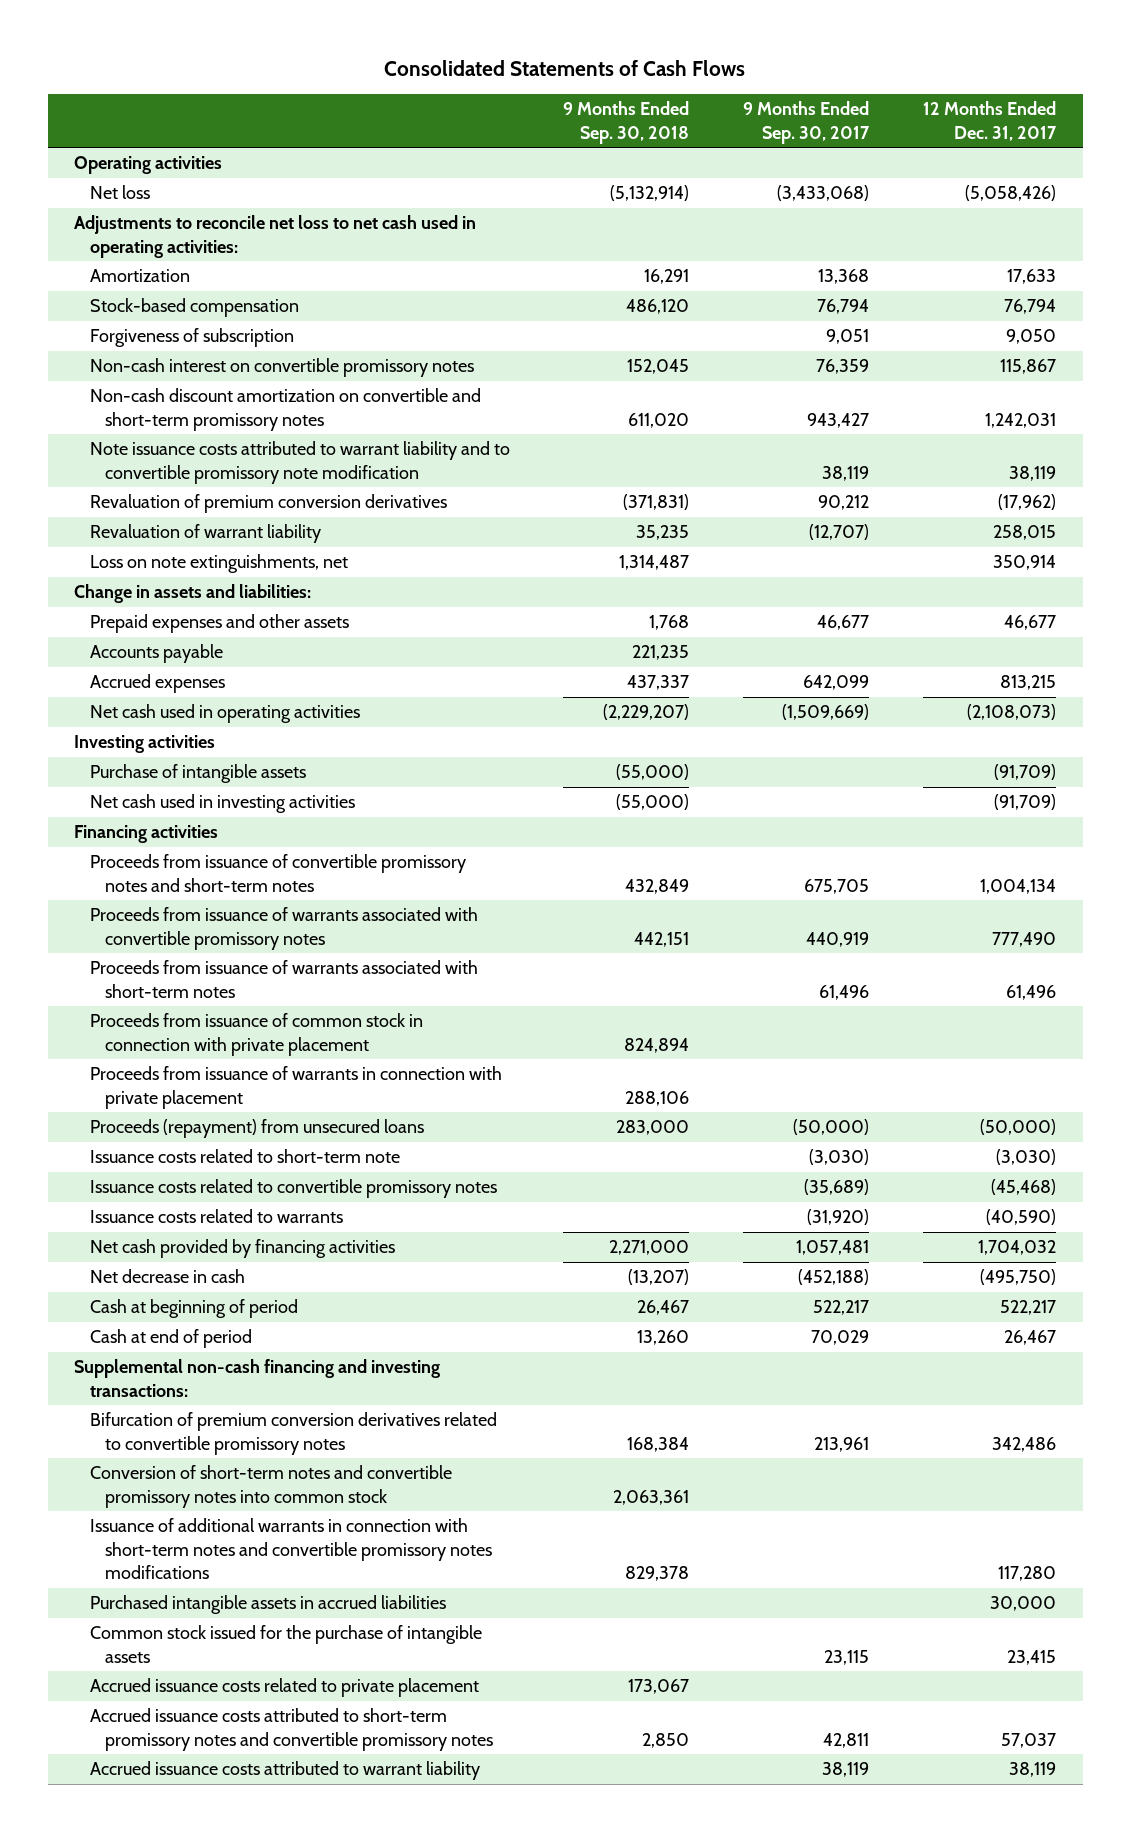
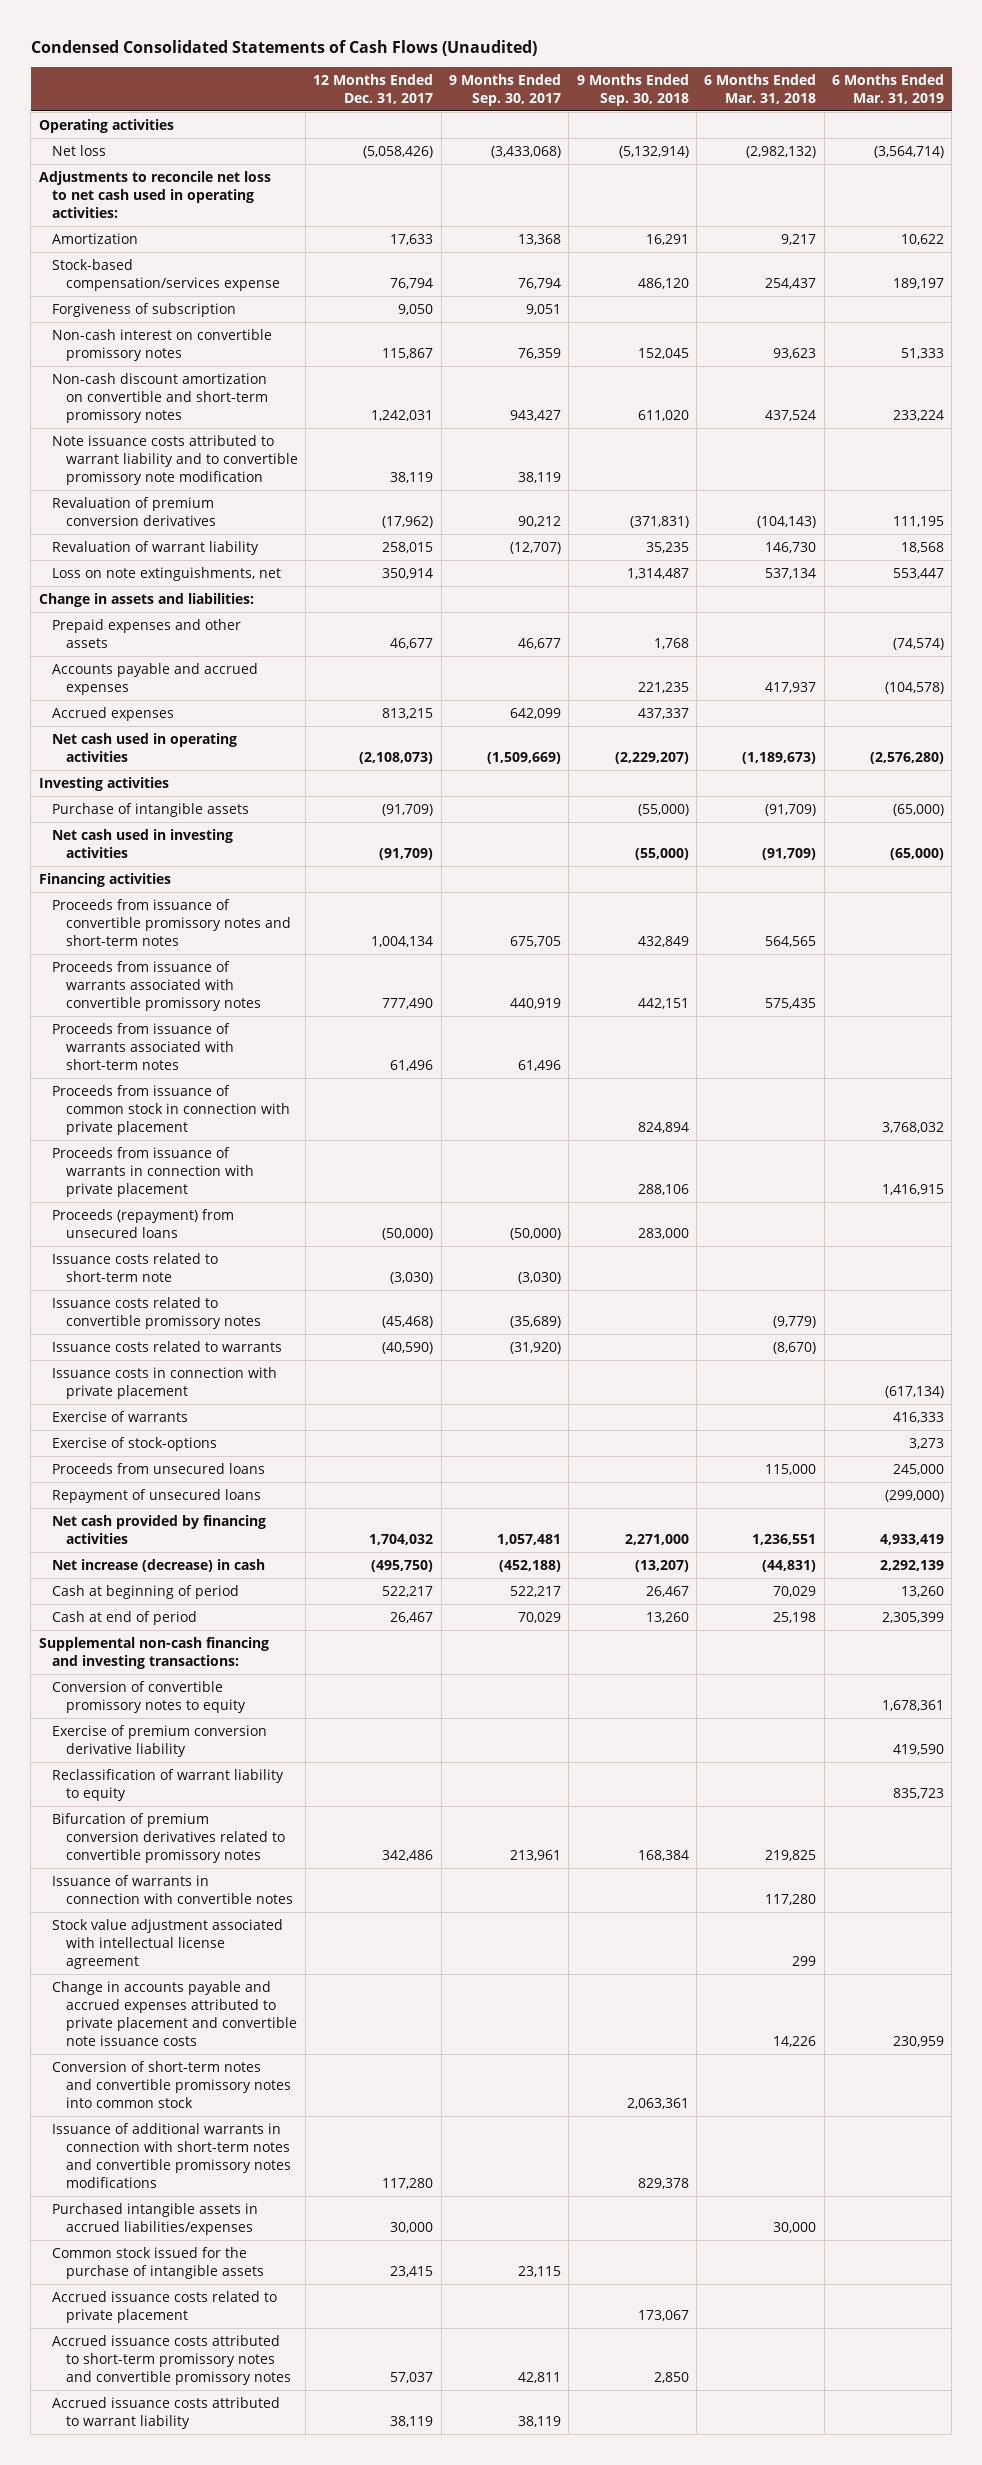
[384,59,746,76] Consolidated Statements of Cash Flows -> [30,39,537,56] Condensed Consolidated Statements of Cash Flows (Unaudited)
none -> [704,73,817,104] 6 Months Ended Mar. 31, 2018
none -> [831,73,944,104] 6 Months Ended Mar. 31, 2019
[89,298,299,318] Stock-based compensation -> [52,259,280,292] Stock-based compensation/services expense
[89,644,223,664] Accounts payable -> [52,663,259,696] Accounts payable and accrued expenses
none -> [52,1367,278,1400] Issuance costs in connection with private placement
none -> [52,1411,189,1423] Exercise of warrants
none -> [52,1437,218,1452] Exercise of stock-options
none -> [52,1463,266,1475] Proceeds from unsecured loans
none -> [52,1489,262,1504] Repayment of unsecured loans
[89,1269,245,1284] Net decrease in cash -> [52,1559,266,1573] Net increase (decrease) in cash
none -> [52,1681,246,1714] Conversion of convertible promissory notes to equity
none -> [52,1725,268,1758] Exercise of premium conversion derivative liability
none -> [52,1769,285,1802] Reclassification of warrant liability to equity
none -> [52,1875,293,1905] Issuance of warrants in connection with convertible notes
none -> [52,1919,284,1969] Stock value adjustment associated with intellectual license agreement
none -> [52,1981,297,2046] Change in accounts payable and accrued expenses attributed to private placement and convertible note issuance costs
[89,1595,446,1615] Purchased intangible assets in accrued liabilities -> [52,2203,259,2236] Purchased intangible assets in accrued liabilities/expenses

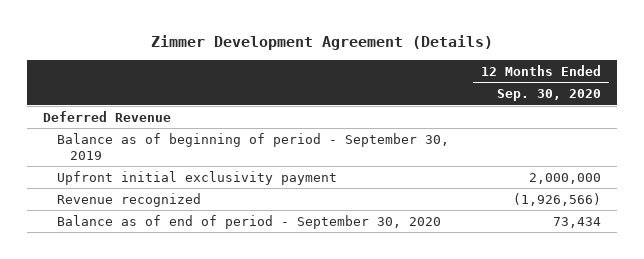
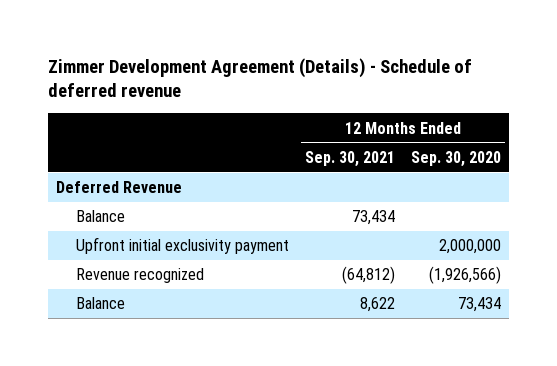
[150,35,493,51] Zimmer Development Agreement (Details) -> [47,57,472,98] Zimmer Development Agreement (Details) - Schedule of deferred revenue
none -> [304,150,395,167] Sep. 30, 2021
[56,132,449,160] Balance as of beginning of period - September 30, 2019 -> [75,210,125,223] Balance
[56,214,441,229] Balance as of end of period - September 30, 2020 -> [75,297,125,310] Balance

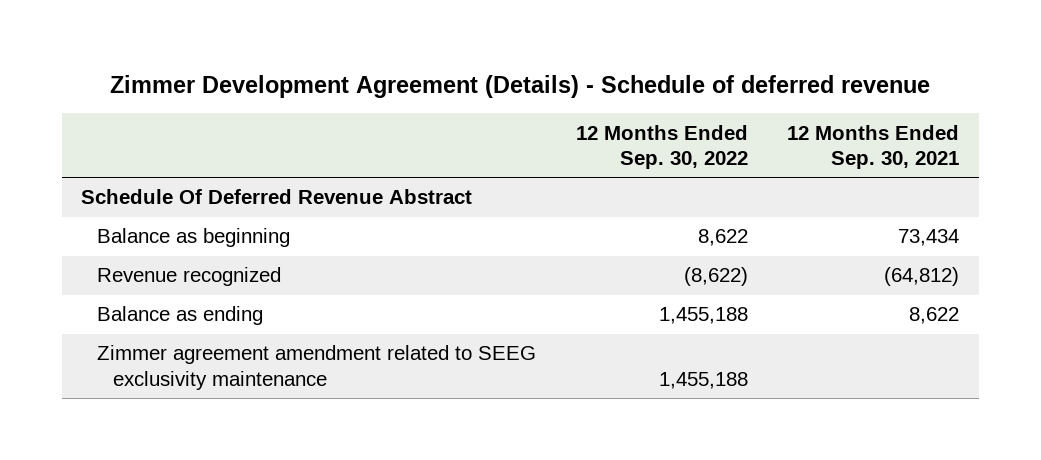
[410,150,501,167] Sep. 30, 2020 -> none
none -> [575,124,748,170] 12 Months Ended Sep. 30, 2022
[55,181,182,194] Deferred Revenue -> none
[75,237,289,255] Upfront initial exclusivity payment -> none
none -> [81,189,473,205] Schedule Of Deferred Revenue Abstract
[75,210,125,223] Balance -> [97,228,291,248] Balance as beginning
[75,297,125,310] Balance -> [97,306,264,326] Balance as ending
none -> [97,345,537,390] Zimmer agreement amendment related to SEEG exclusivity maintenance

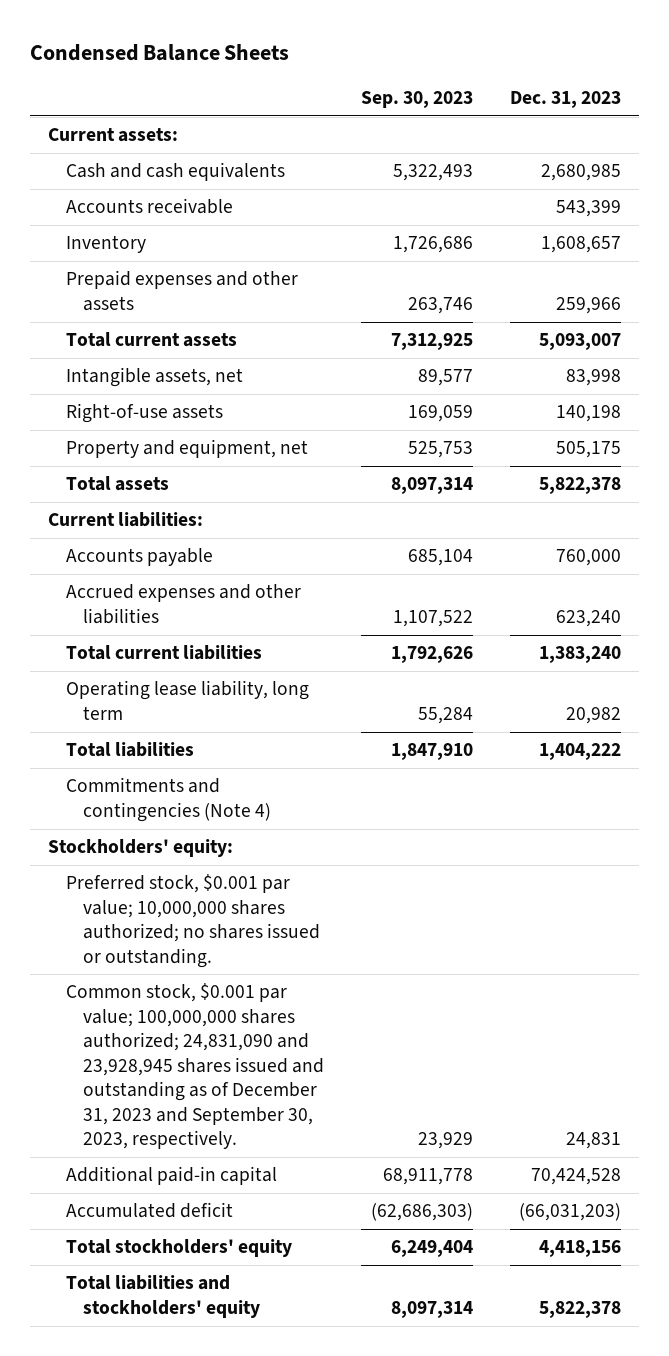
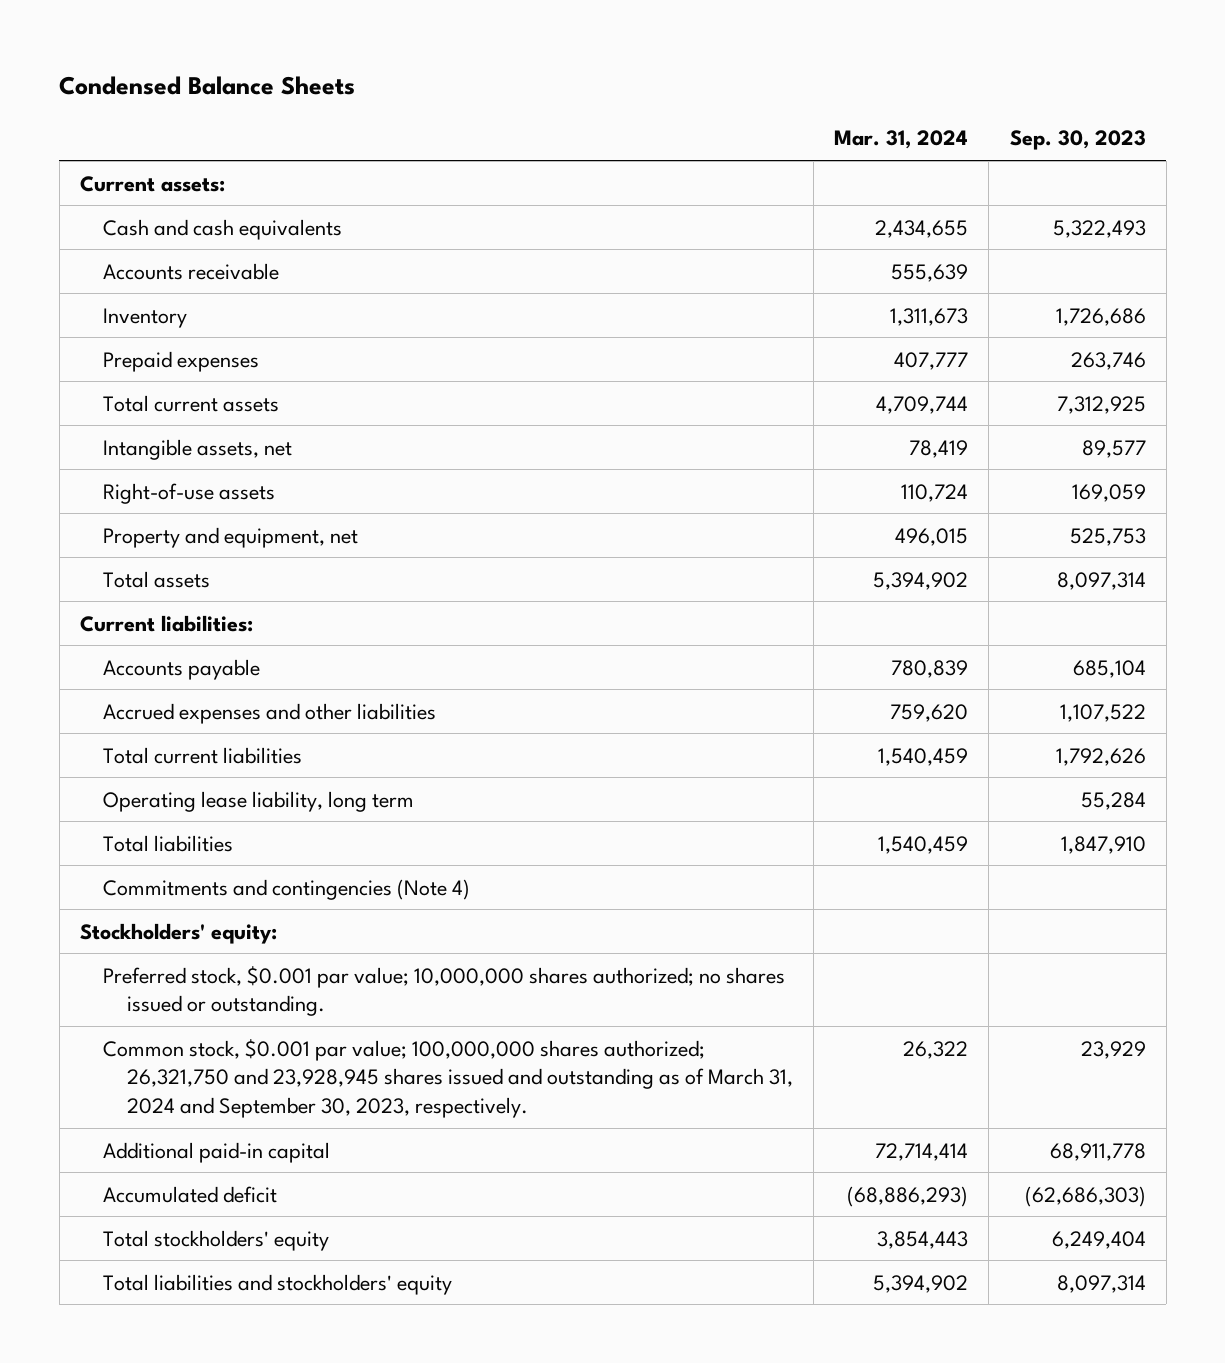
[509,90,621,108] Dec. 31, 2023 -> none
none -> [834,130,969,150] Mar. 31, 2024
[65,270,298,311] Prepaid expenses and other assets -> [103,350,260,372] Prepaid expenses
[65,983,325,1149] Common stock, $0.001 par value; 100,000,000 shares authorized; 24,831,090 and 23,928,945 shares issued and outstanding as of December 31, 2023 and September 30, 2023, respectively. -> [103,1038,793,1118] Common stock, $0.001 par value; 100,000,000 shares authorized; 26,321,750 and 23,928,945 shares issued and outstanding as of March 31, 2024 and September 30, 2023, respectively.

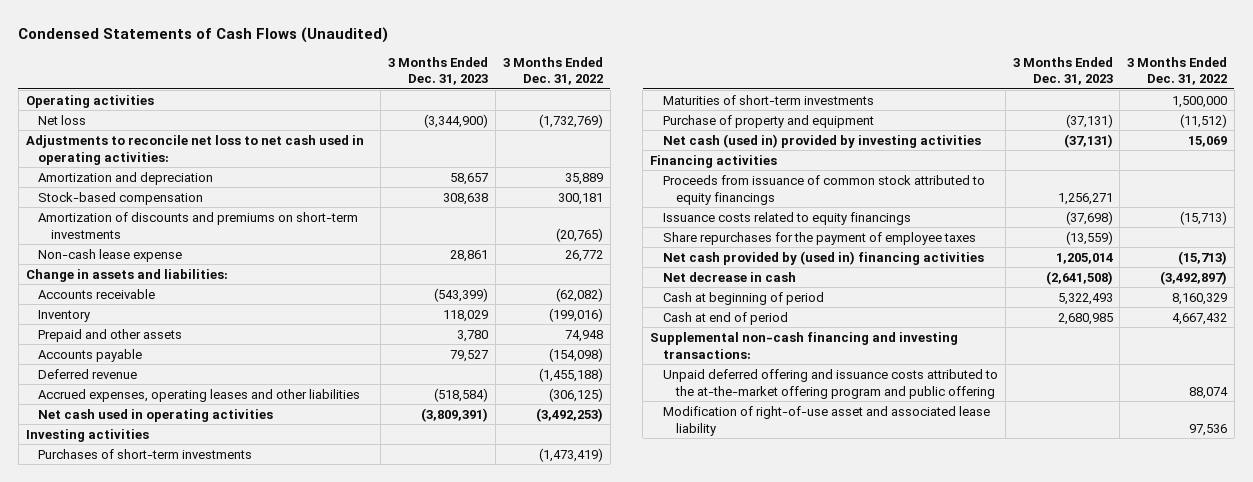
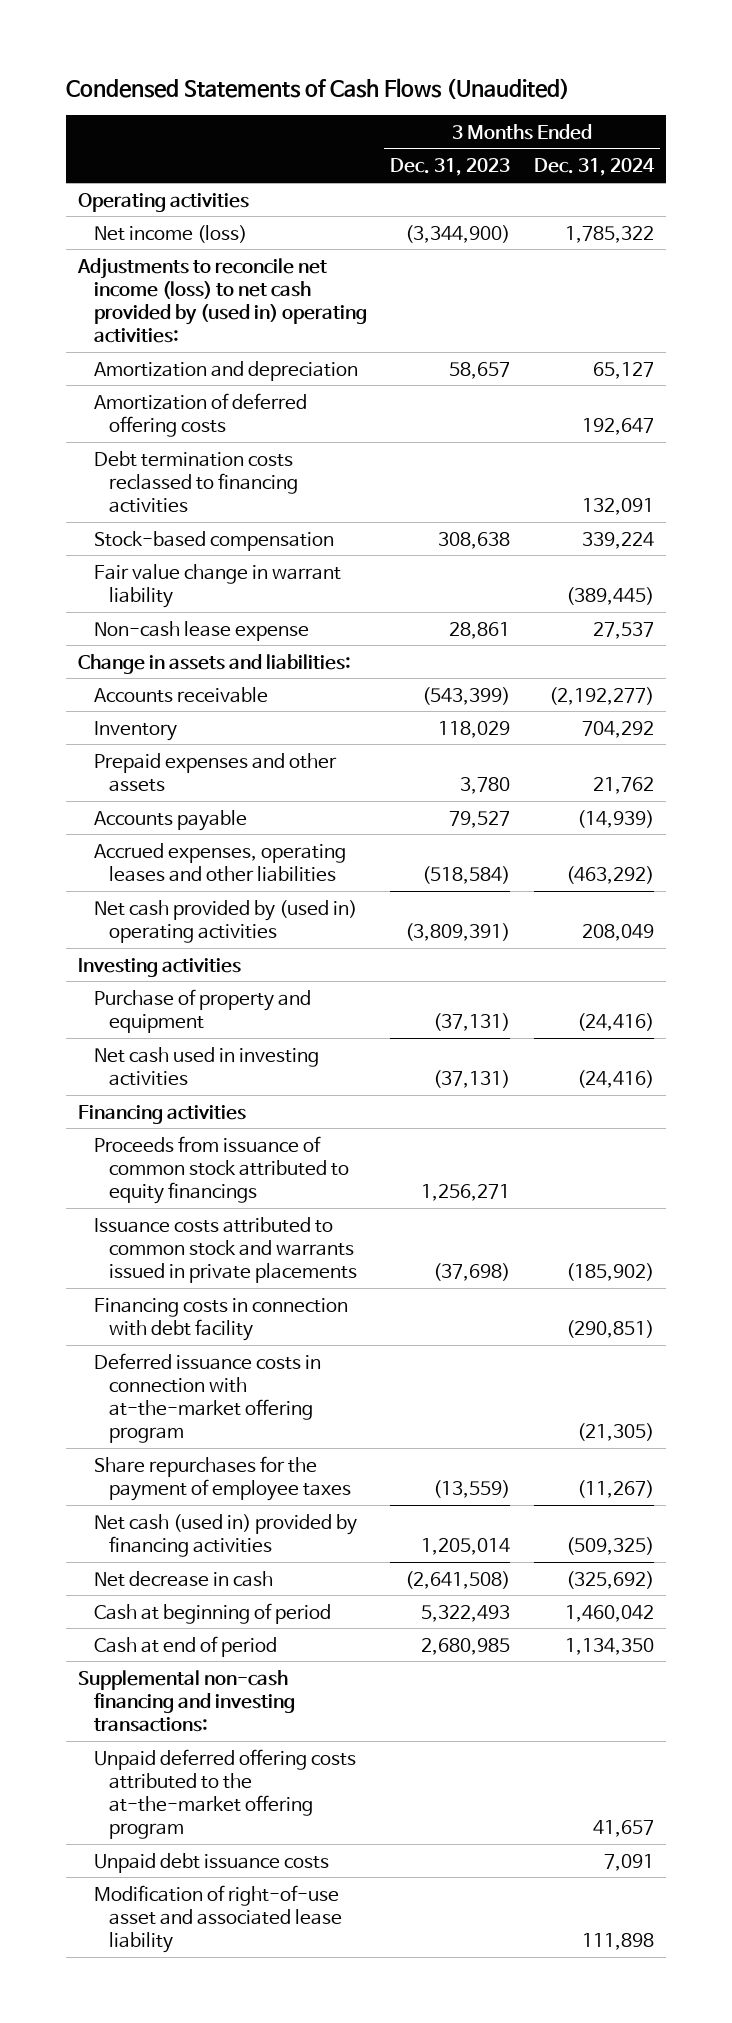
[502,56,603,86] 3 Months Ended Dec. 31, 2022 -> none
none -> [534,158,656,177] Dec. 31, 2024
[38,114,87,125] Net loss -> [93,224,247,243] Net income (loss)
[25,134,364,165] Adjustments to reconcile net loss to net cash used in operating activities: -> [77,257,367,344] Adjustments to reconcile net income (loss) to net cash provided by (used in) operating activities:
none -> [93,392,307,437] Amortization of deferred offering costs
none -> [93,450,299,513] Debt termination costs reclassed to financing activities
[38,211,359,239] Amortization of discounts and premiums on short-term investments -> none
none -> [93,563,341,608] Fair value change in warrant liability
[38,328,183,342] Prepaid and other assets -> [93,752,337,792] Prepaid expenses and other assets
[38,368,138,379] Deferred revenue -> none
[38,408,274,422] Net cash used in operating activities -> [93,899,357,943] Net cash provided by (used in) operating activities
[38,448,253,459] Purchases of short-term investments -> none
[662,94,874,105] Maturities of short-term investments -> none
[662,133,981,148] Net cash (used in) provided by investing activities -> [93,1046,319,1086] Net cash used in investing activities
[662,211,911,225] Issuance costs related to equity financings -> [93,1216,358,1283] Issuance costs attributed to common stock and warrants issued in private placements
none -> [93,1297,348,1341] Financing costs in connection with debt facility
none -> [93,1352,321,1444] Deferred issuance costs in connection with at-the-market offering program
[662,250,984,265] Net cash provided by (used in) financing activities -> [93,1513,357,1557] Net cash (used in) provided by financing activities
none -> [93,1748,356,1840] Unpaid deferred offering costs attributed to the at-the-market offering program
[662,368,998,399] Unpaid deferred offering and issuance costs attributed to the at-the-market offering program and public offering -> [93,1852,329,1873] Unpaid debt issuance costs

